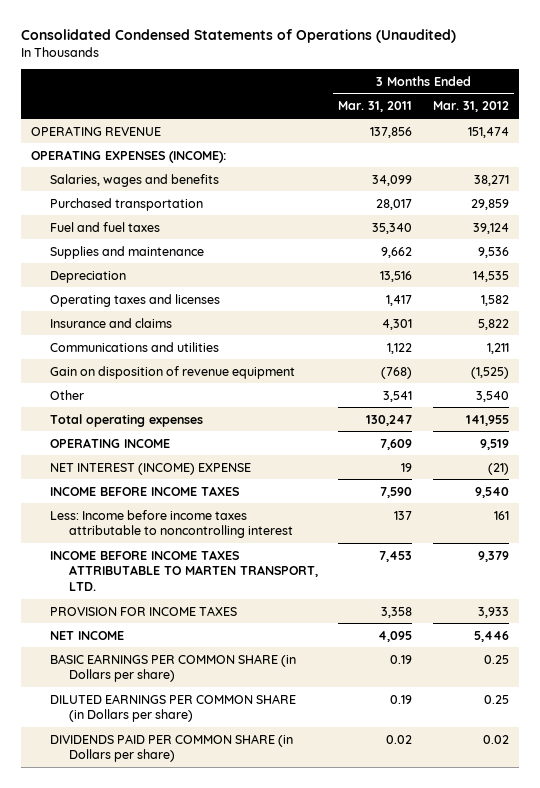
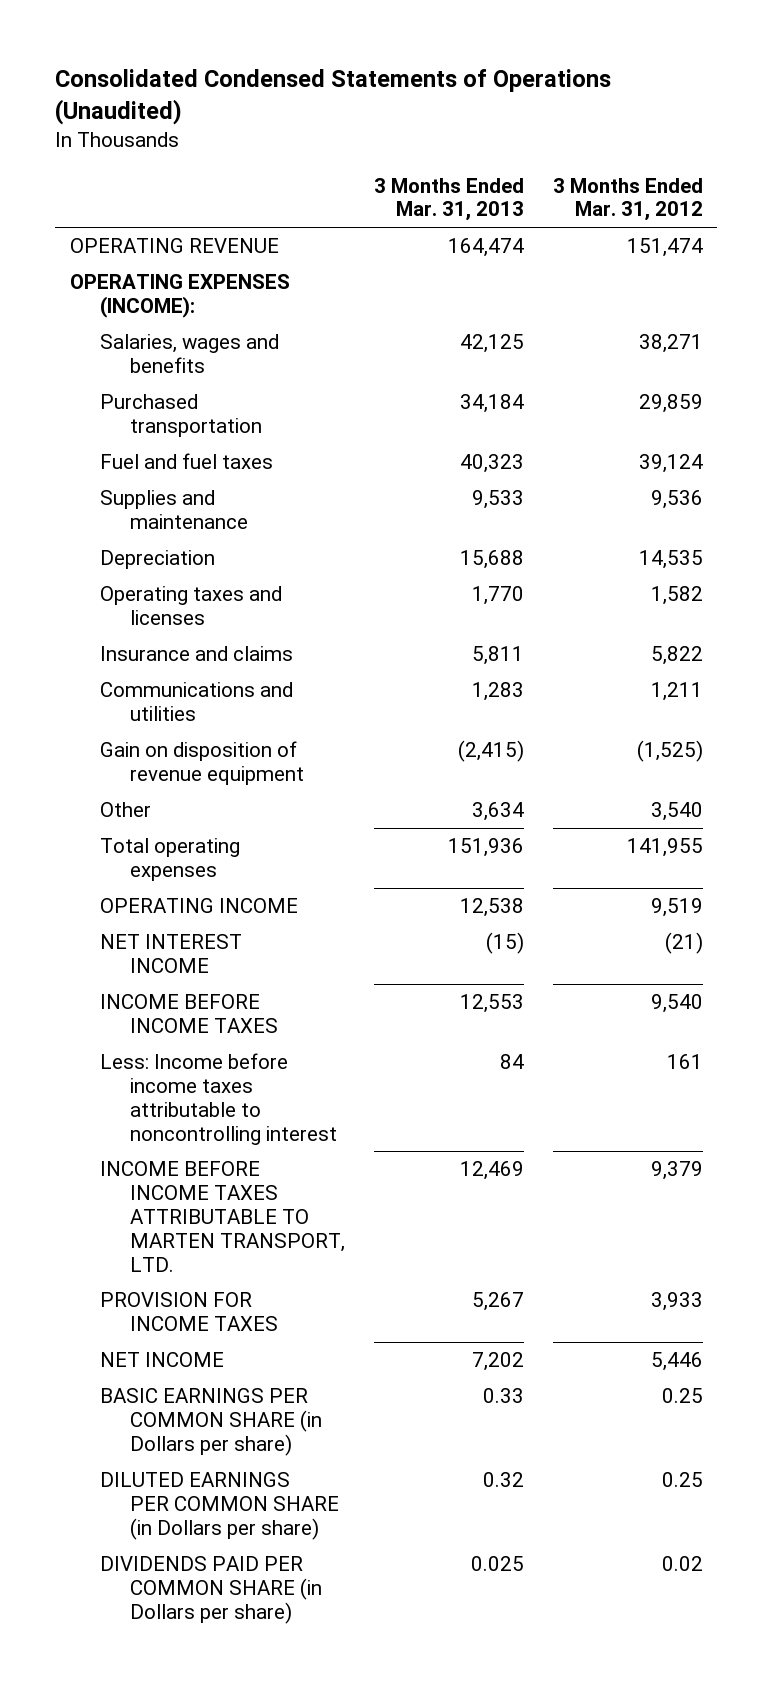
[338,101,413,113] Mar. 31, 2011 -> none
none -> [373,177,524,222] 3 Months Ended Mar. 31, 2013
[49,462,251,475] NET INTEREST (INCOME) EXPENSE -> [99,934,242,974] NET INTEREST INCOME

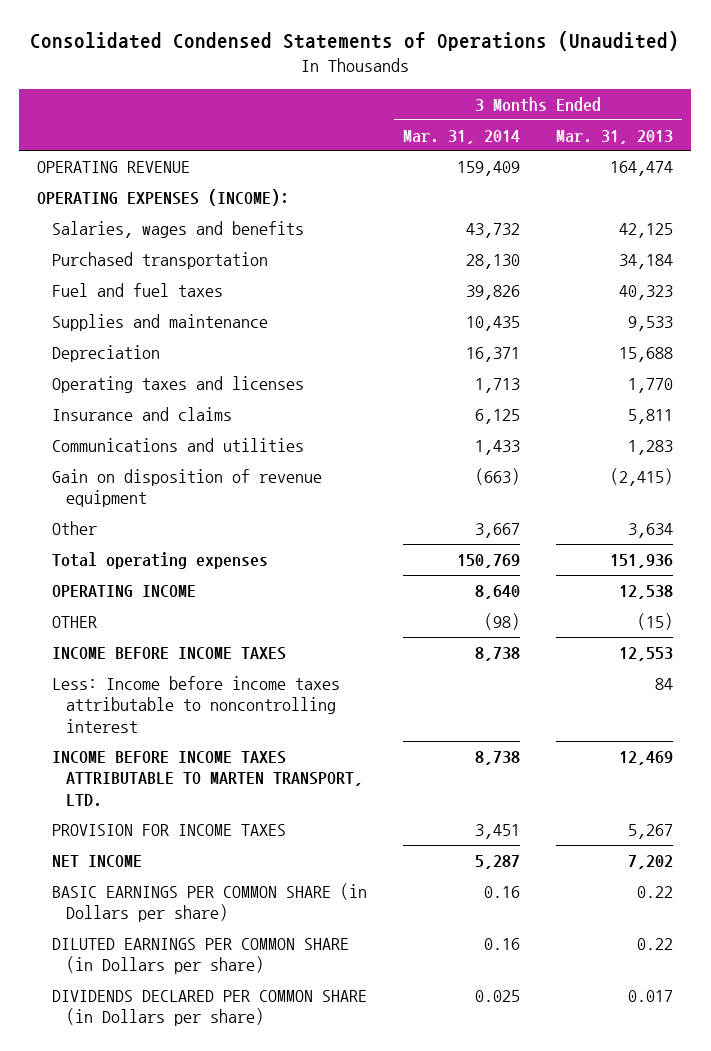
[552,177,703,222] 3 Months Ended Mar. 31, 2012 -> none
none -> [402,129,520,144] Mar. 31, 2014
[99,934,242,974] NET INTEREST INCOME -> none
none -> [51,616,97,629] OTHER
[482,1388,524,1404] 0.33 -> [637,886,674,899] 0.22
[482,1472,524,1488] 0.32 -> [637,938,674,951] 0.22
[99,1556,322,1624] DIVIDENDS PAID PER COMMON SHARE (in Dollars per share) -> [51,990,367,1027] DIVIDENDS DECLARED PER COMMON SHARE (in Dollars per share)
[470,1556,524,1572] 0.025 -> [628,990,674,1003] 0.017

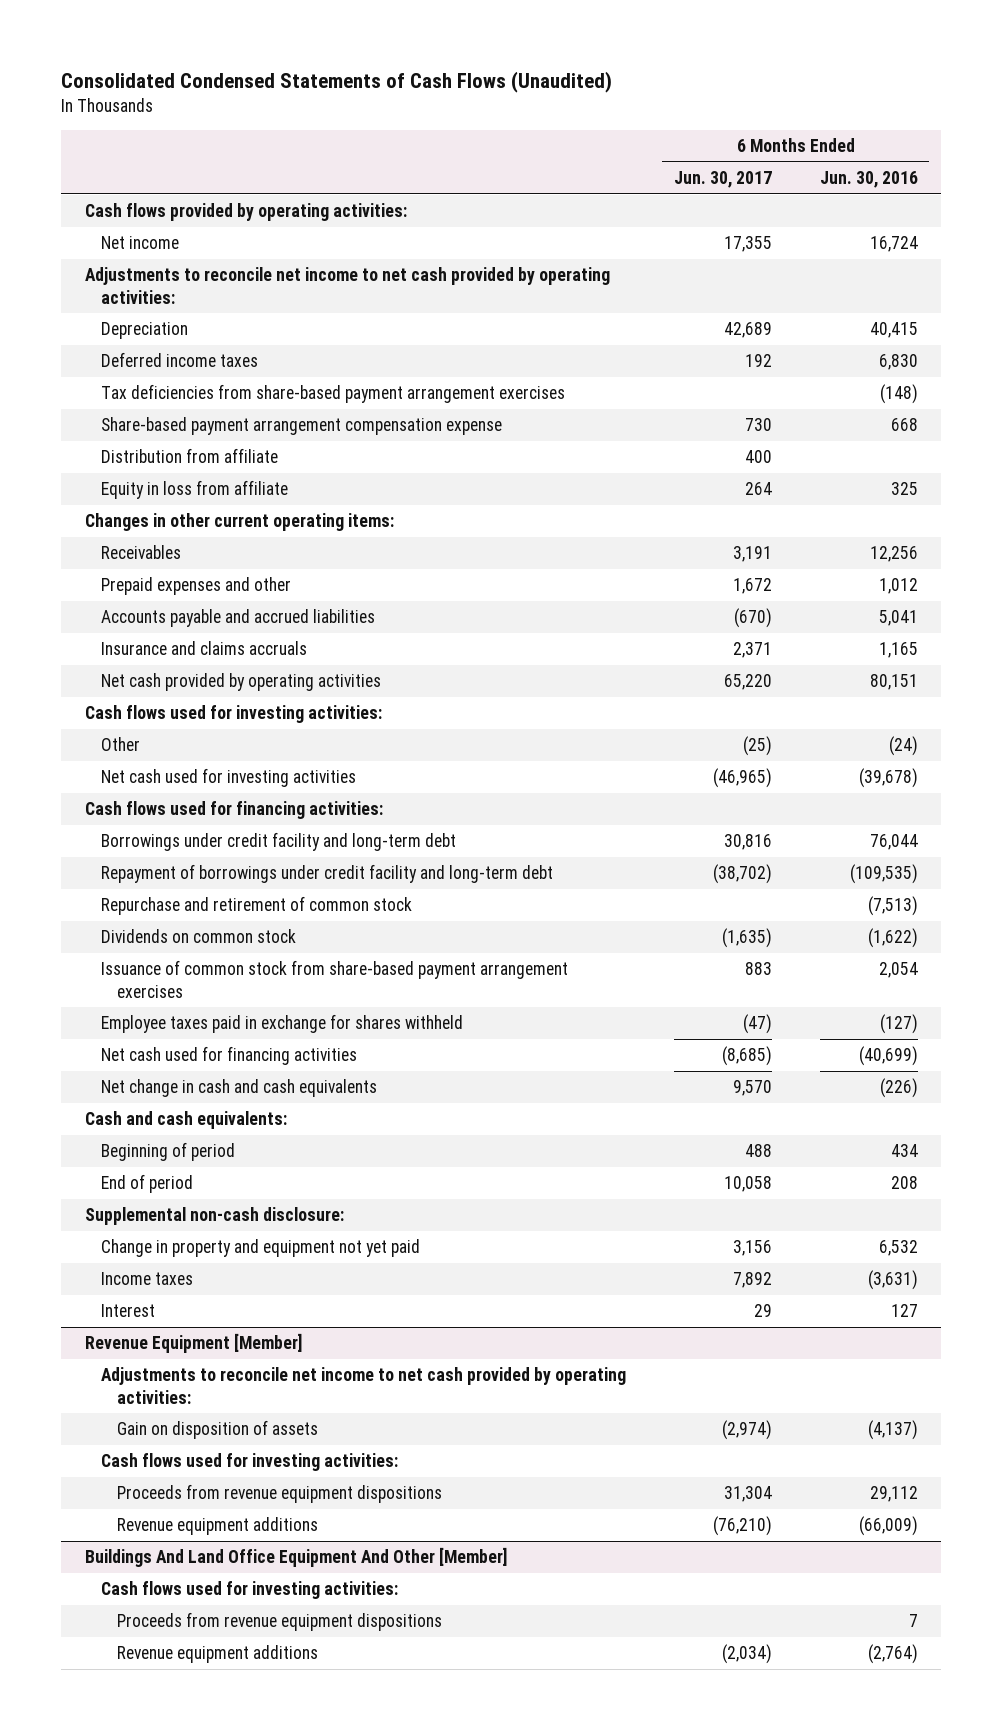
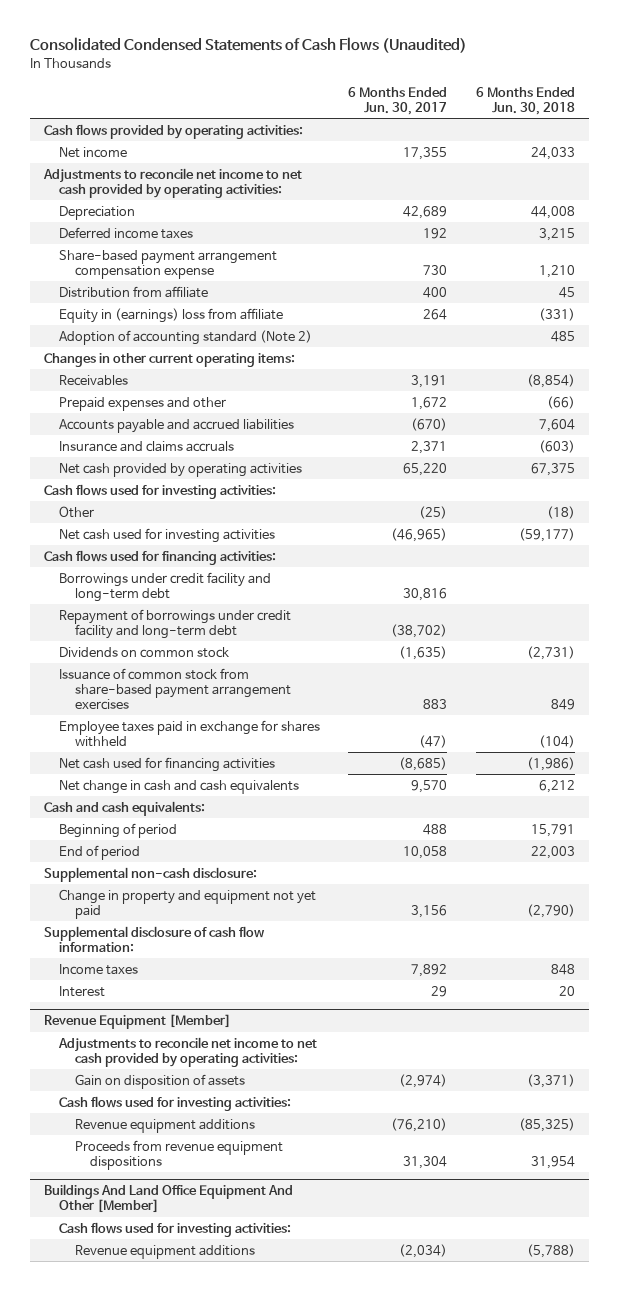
[819,170,918,188] Jun. 30, 2016 -> none
none -> [475,86,575,115] 6 Months Ended Jun. 30, 2018
[101,384,566,404] Tax deficiencies from share-based payment arrangement exercises -> none
[101,480,289,500] Equity in loss from affiliate -> [59,307,284,323] Equity in (earnings) loss from affiliate
none -> [59,329,313,345] Adoption of accounting standard (Note 2)
[101,896,413,916] Repurchase and retirement of common stock -> none
none -> [43,925,265,952] Supplemental disclosure of cash flow information:
[117,1484,443,1504] Proceeds from revenue equipment dispositions -> [74,1139,283,1170] Proceeds from revenue equipment dispositions
[117,1612,443,1632] Proceeds from revenue equipment dispositions -> none

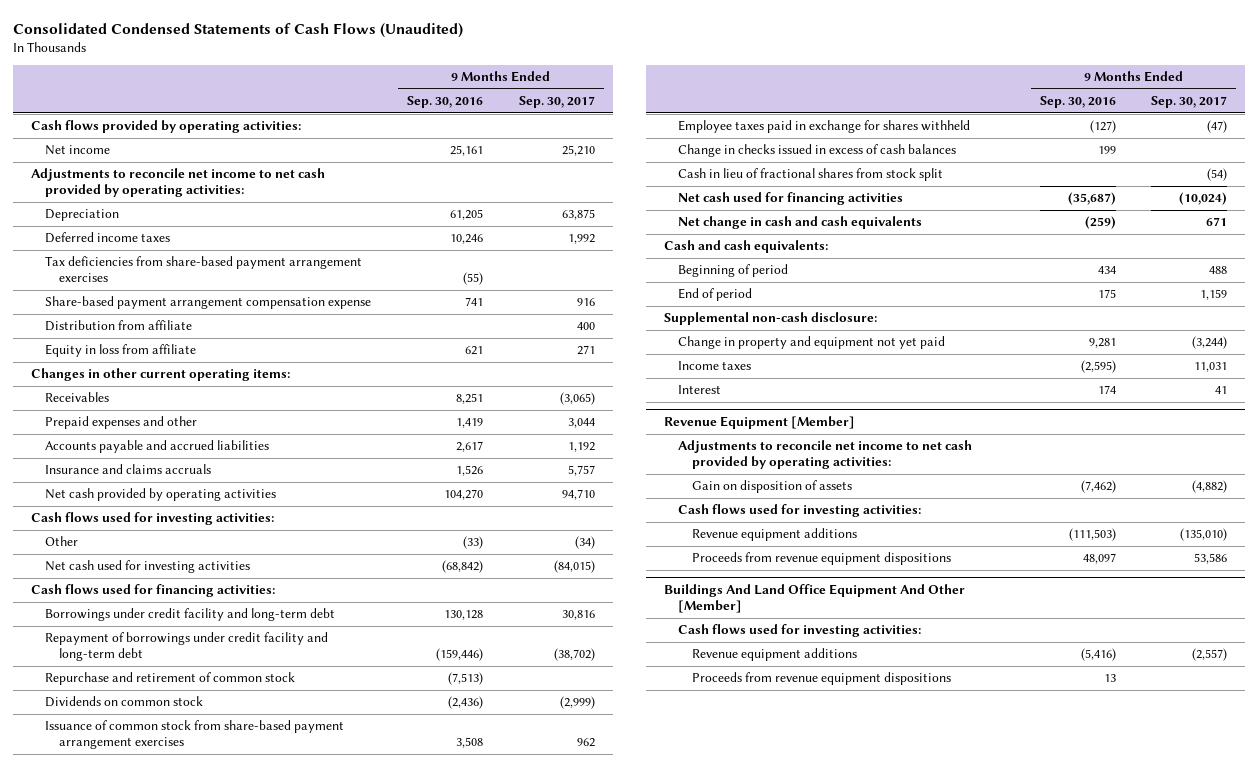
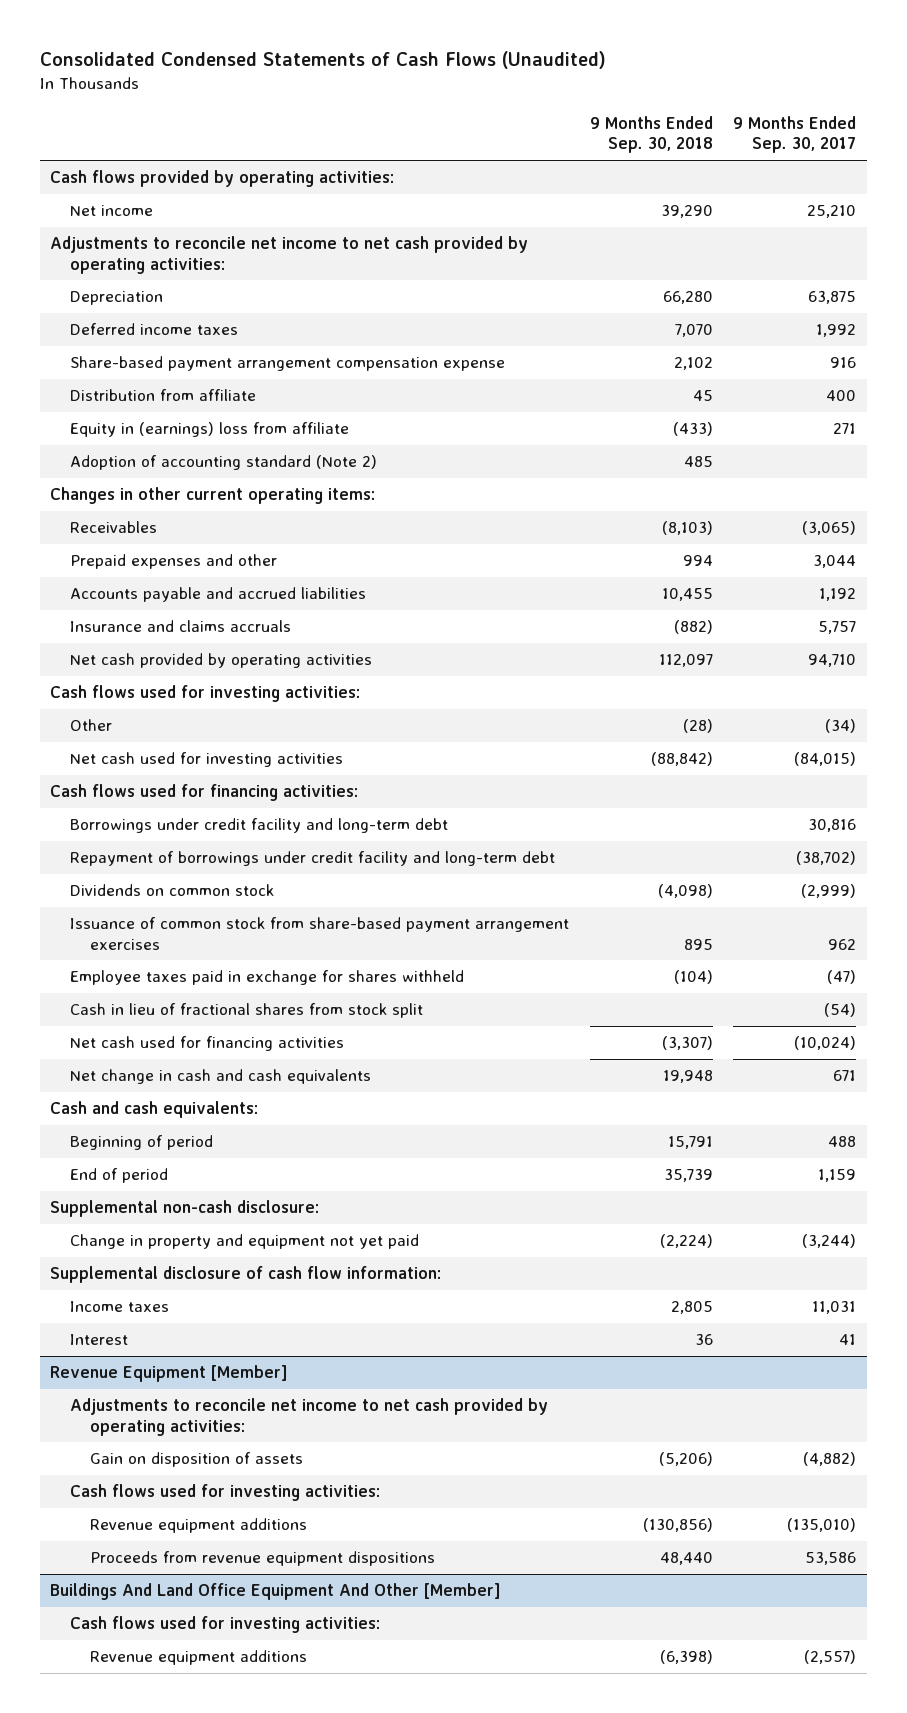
[406,96,483,109] Sep. 30, 2016 -> none
none -> [589,115,713,154] 9 Months Ended Sep. 30, 2018
[45,256,363,283] Tax deficiencies from share-based payment arrangement exercises -> none
[45,344,197,358] Equity in loss from affiliate -> [69,422,349,438] Equity in (earnings) loss from affiliate
none -> [69,455,377,471] Adoption of accounting standard (Note 2)
[45,672,296,686] Repurchase and retirement of common stock -> none
[677,144,956,158] Change in checks issued in excess of cash balances -> none
none -> [50,1266,442,1284] Supplemental disclosure of cash flow information:
[692,672,952,686] Proceeds from revenue equipment dispositions -> none

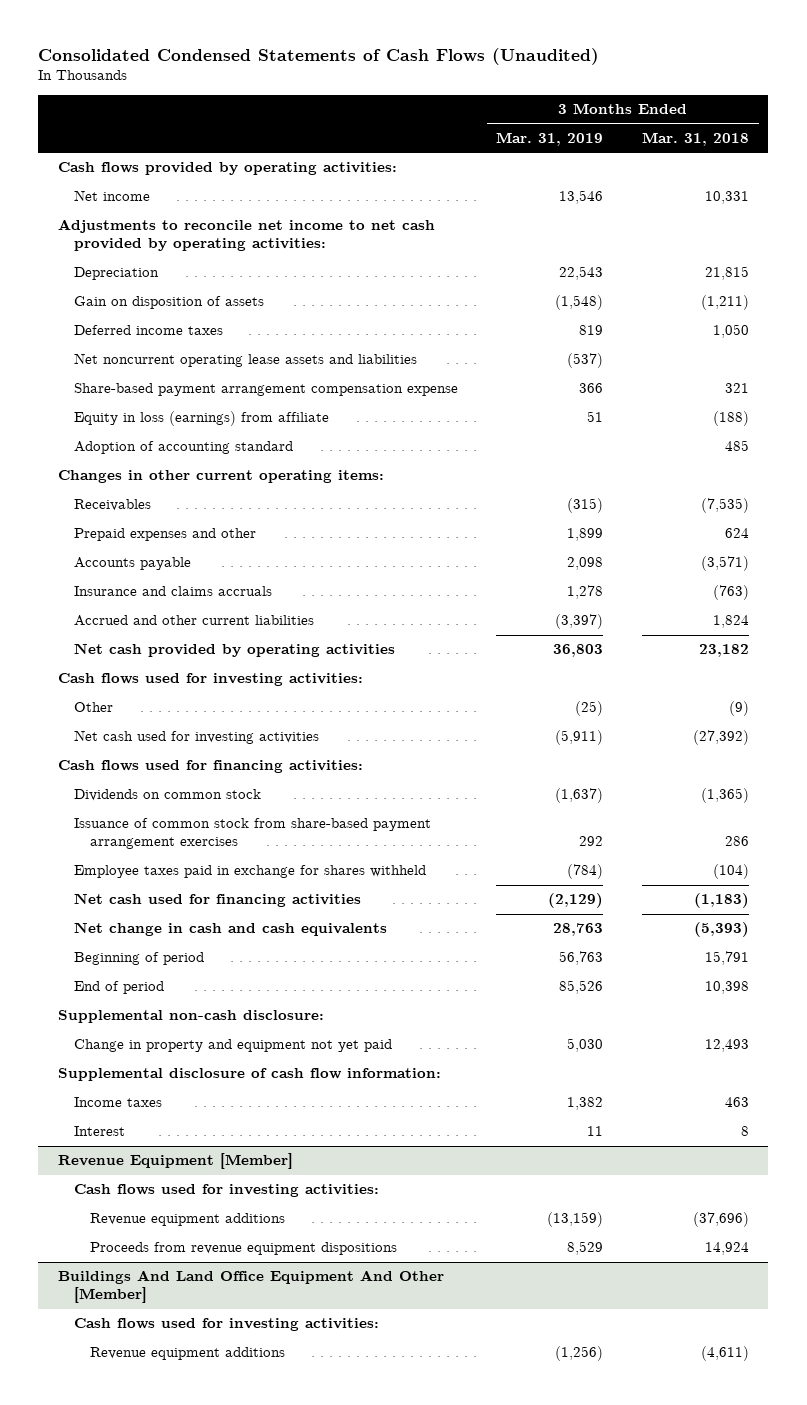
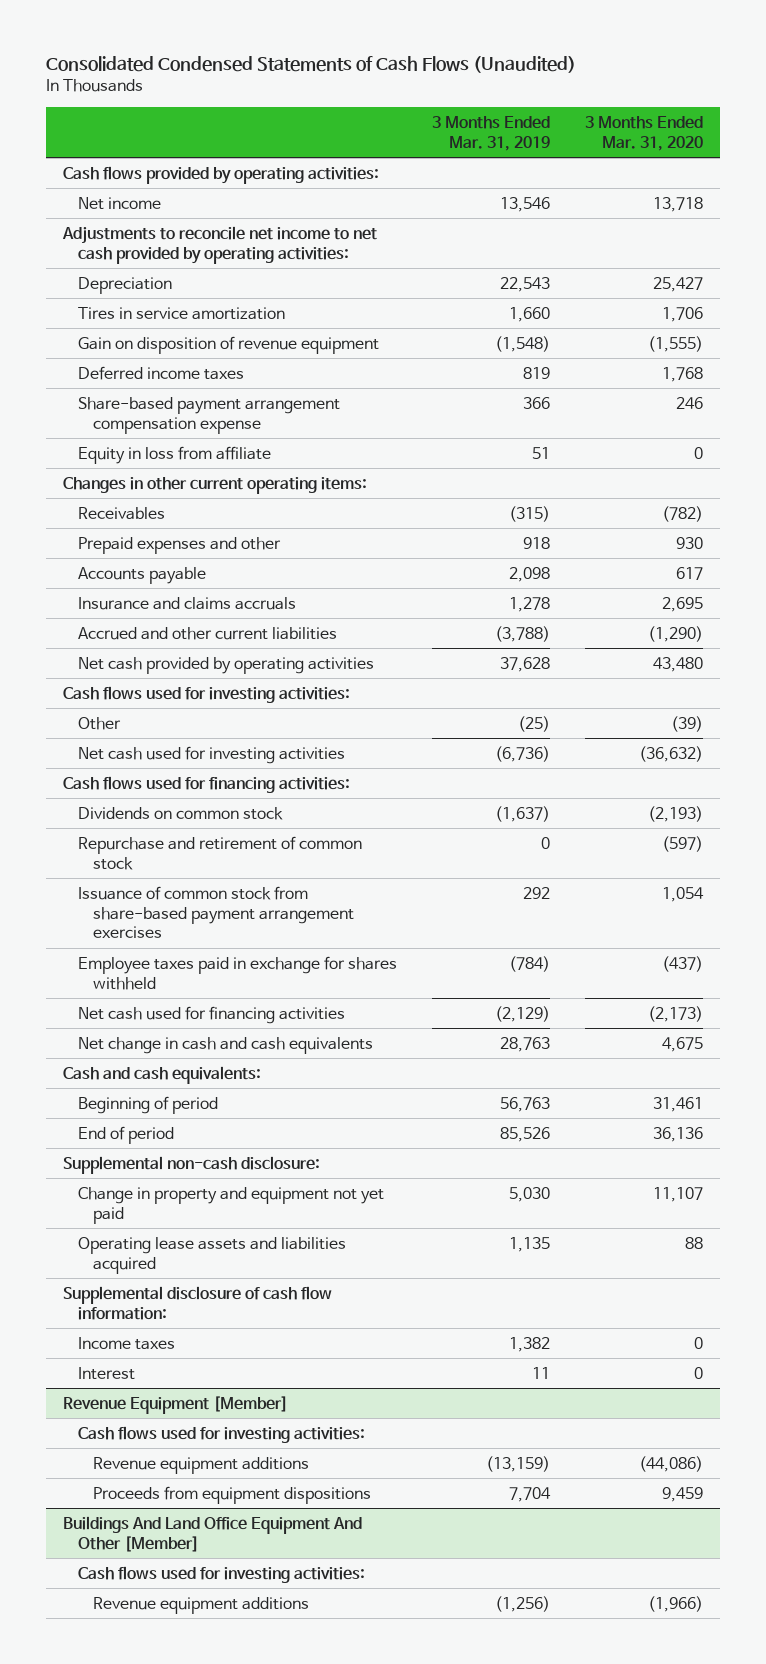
[641,131,749,146] Mar. 31, 2018 -> none
none -> [584,115,703,151] 3 Months Ended Mar. 31, 2020
none -> [77,306,285,320] Tires in service amortization
[73,296,264,310] Gain on disposition of assets -> [77,335,379,354] Gain on disposition of revenue equipment
[73,353,417,368] Net noncurrent operating lease assets and liabilities -> none
[73,441,293,455] Adoption of accounting standard -> none
[73,411,329,427] Equity in loss (earnings) from affiliate -> [77,445,271,464] Equity in loss from affiliate
[567,528,604,542] 1,899 -> [522,536,550,549] 918
[555,614,604,630] (3,397) -> [494,625,550,642] (3,788)
[553,644,604,658] 36,803 -> [499,656,550,672] 37,628
[555,730,604,746] (5,911) -> [494,745,550,762] (6,736)
none -> [77,835,362,870] Repurchase and retirement of common stock
none -> [63,1065,262,1084] Cash and cash equivalents:
none -> [77,1236,346,1274] Operating lease assets and liabilities acquired
[89,1242,397,1256] Proceeds from revenue equipment dispositions -> [92,1485,371,1504] Proceeds from equipment dispositions
[567,1241,604,1256] 8,529 -> [508,1486,551,1502] 7,704

